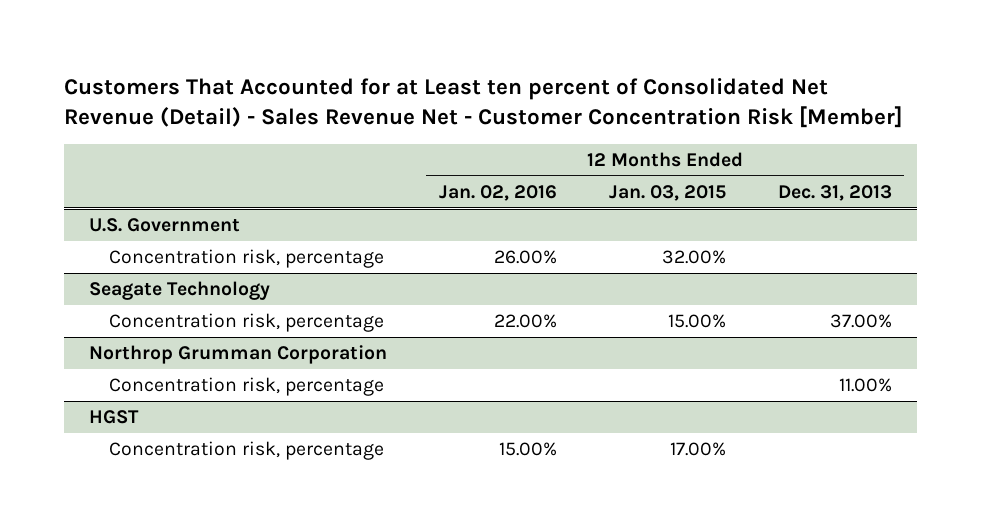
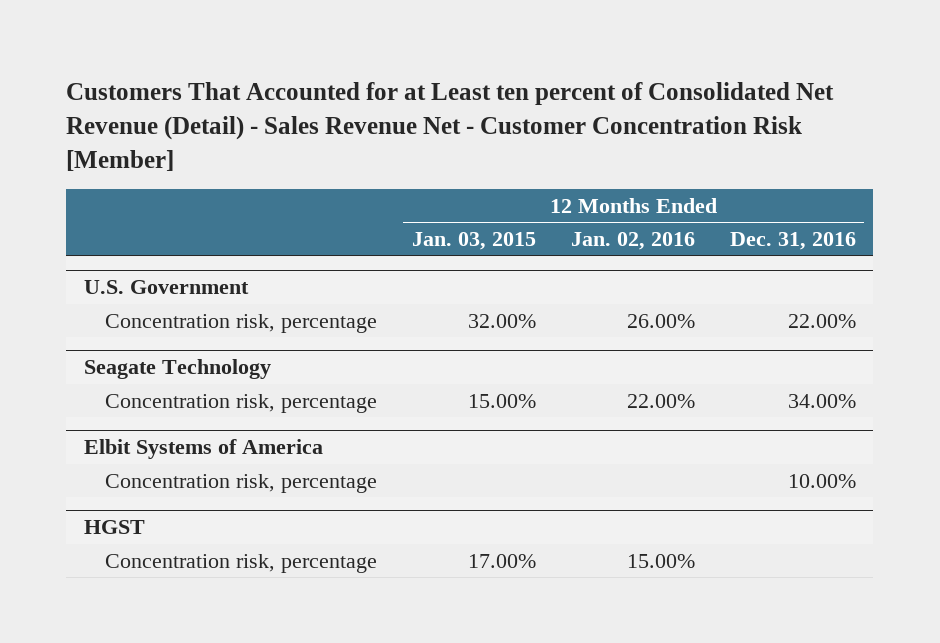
[777,184,892,201] Dec. 31, 2013 -> none
none -> [729,232,856,251] Dec. 31, 2016
[89,345,388,365] Northrop Grumman Corporation -> [83,439,323,460] Elbit Systems of America

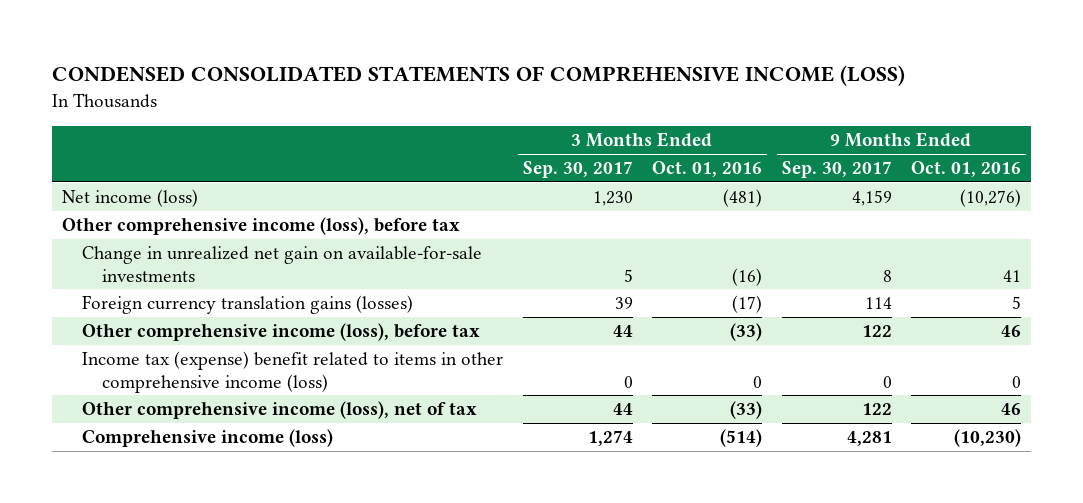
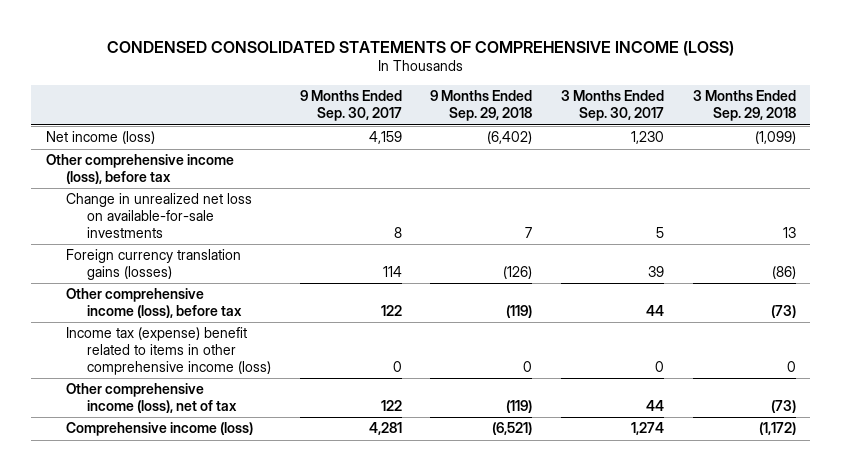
[652,161,763,178] Oct. 01, 2016 -> none
[911,161,1022,178] Oct. 01, 2016 -> none
none -> [430,90,533,122] 9 Months Ended Sep. 29, 2018
none -> [692,90,796,122] 3 Months Ended Sep. 29, 2018
[81,246,482,282] Change in unrealized net gain on available-for-sale investments -> [66,193,253,238] Change in unrealized net loss on available-for-sale investments

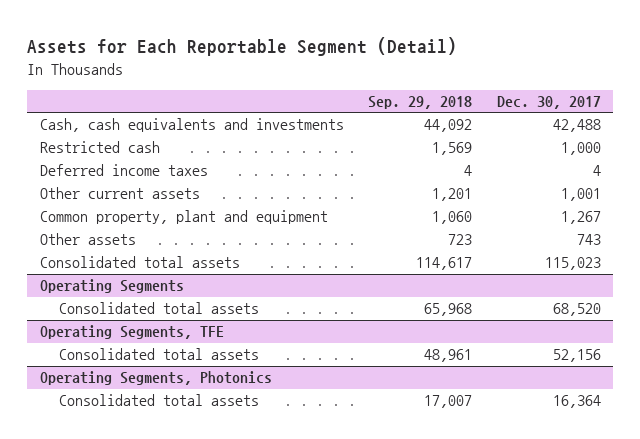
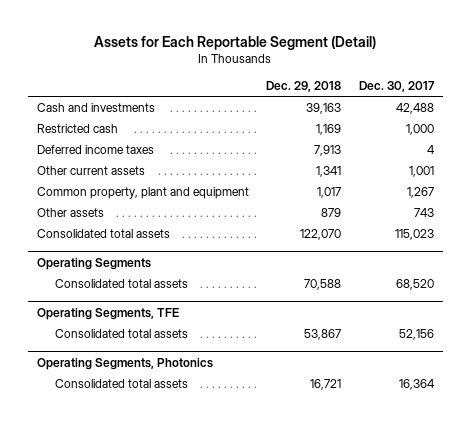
[368,96,473,110] Sep. 29, 2018 -> none
none -> [266,81,342,93] Dec. 29, 2018
[39,118,344,133] Cash, cash equivalents and investments -> [36,102,155,112] Cash and investments

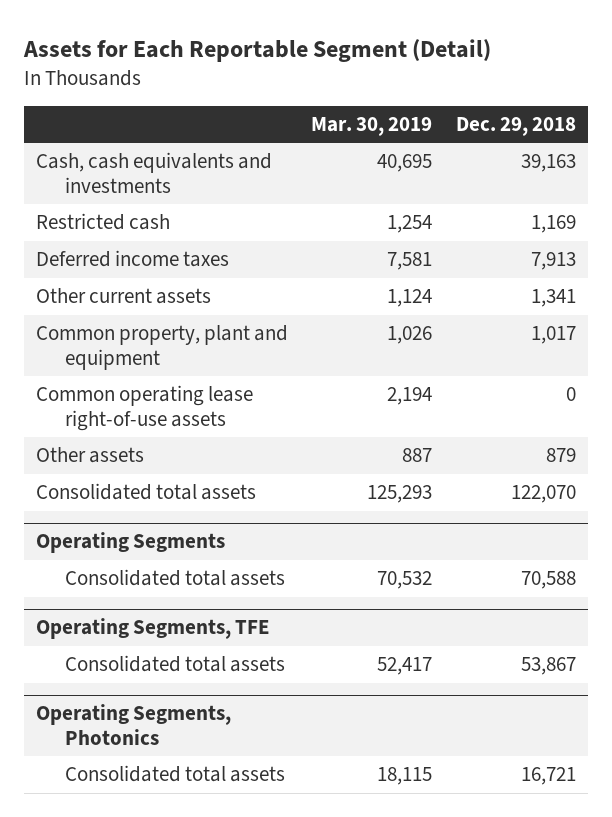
[358,81,435,93] Dec. 30, 2017 -> none
none -> [311,116,433,136] Mar. 30, 2019
[36,102,155,112] Cash and investments -> [35,152,272,193] Cash, cash equivalents and investments
none -> [35,385,253,431] Common operating lease right-of-use assets

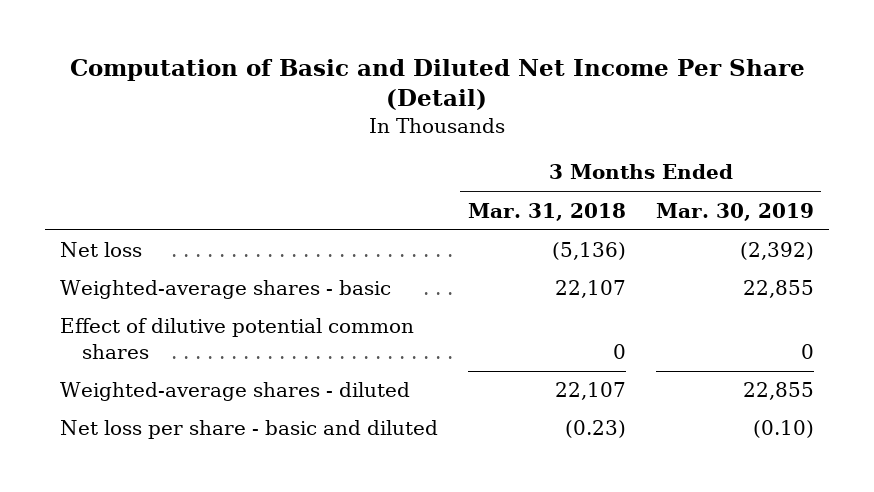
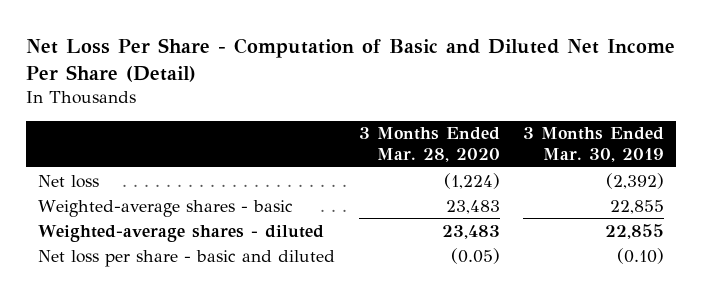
[69,58,805,111] Computation of Basic and Diluted Net Income Per Share (Detail) -> [26,38,676,82] Net Loss Per Share - Computation of Basic and Diluted Net Income Per Share (Detail)
[467,202,626,221] Mar. 31, 2018 -> none
none -> [358,127,500,162] 3 Months Ended Mar. 28, 2020
[59,318,414,359] Effect of dilutive potential common shares -> none

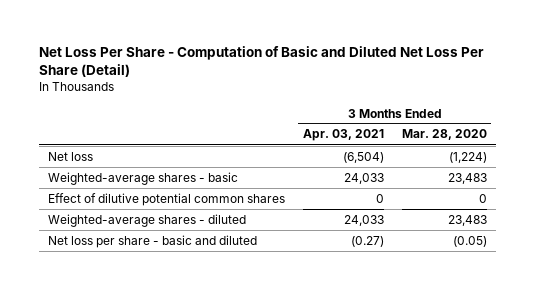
[26,38,676,82] Net Loss Per Share - Computation of Basic and Diluted Net Income Per Share (Detail) -> [38,45,484,78] Net Loss Per Share - Computation of Basic and Diluted Net Loss Per Share (Detail)
[522,127,664,162] 3 Months Ended Mar. 30, 2019 -> none
none -> [302,129,384,142] Apr. 03, 2021
none -> [47,192,285,206] Effect of dilutive potential common shares

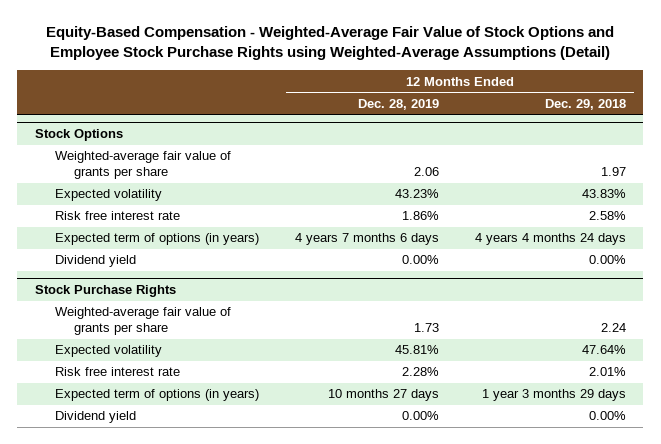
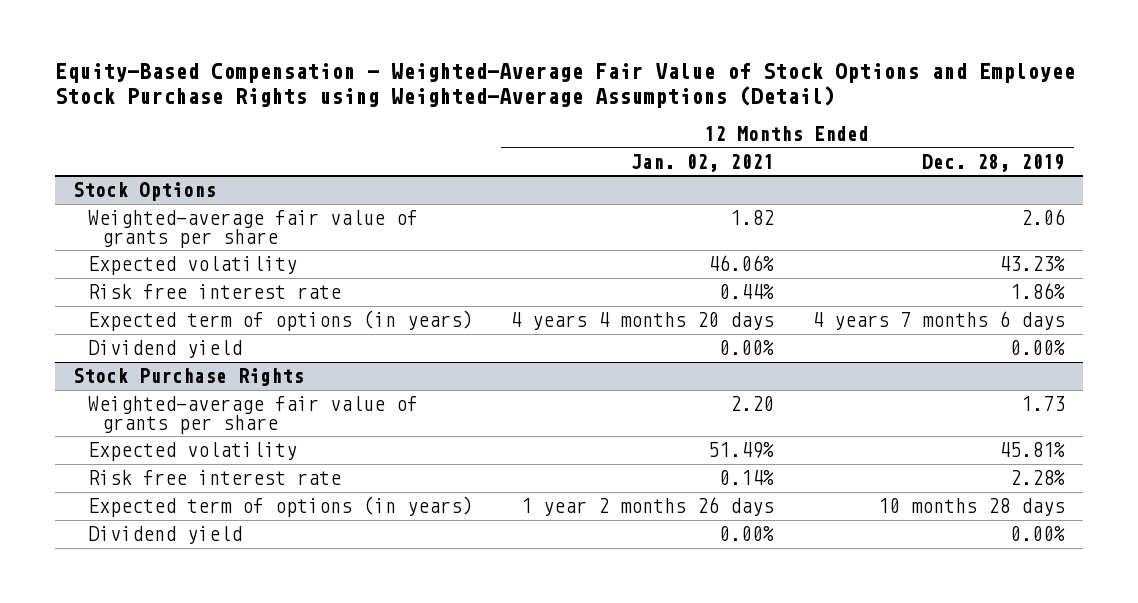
[544,98,626,110] Dec. 29, 2018 -> none
none -> [631,153,775,172] Jan. 02, 2021
[327,389,439,402] 10 months 27 days -> [877,498,1065,517] 10 months 28 days

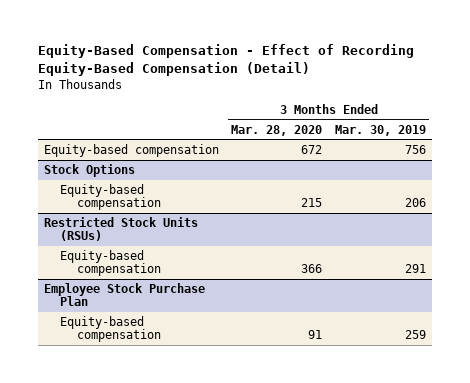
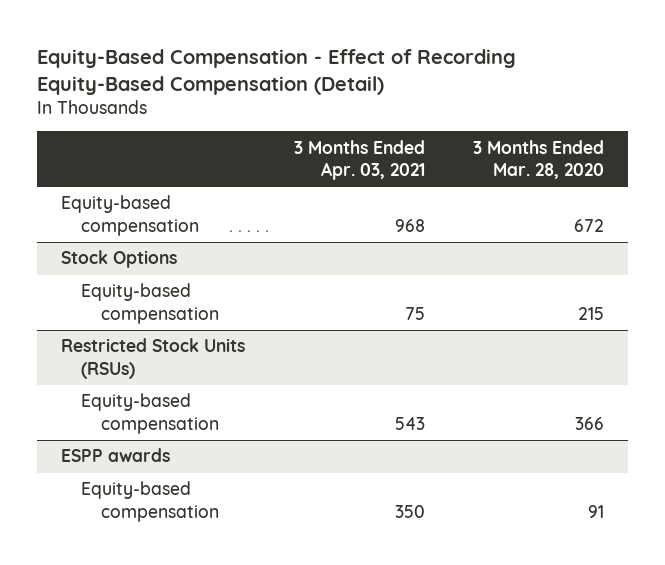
[334,124,426,136] Mar. 30, 2019 -> none
none -> [293,139,425,181] 3 Months Ended Apr. 03, 2021
[43,283,205,307] Employee Stock Purchase Plan -> [61,448,171,463] ESPP awards

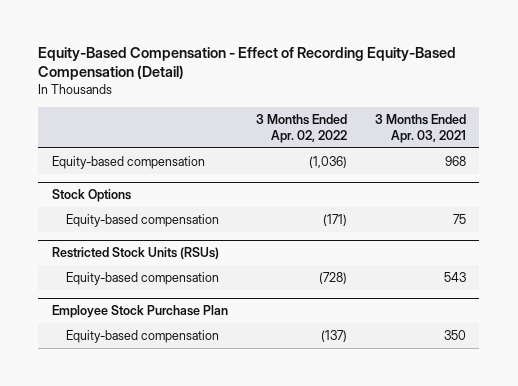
[472,139,604,180] 3 Months Ended Mar. 28, 2020 -> none
none -> [255,114,347,144] 3 Months Ended Apr. 02, 2022
[61,448,171,463] ESPP awards -> [52,305,229,319] Employee Stock Purchase Plan

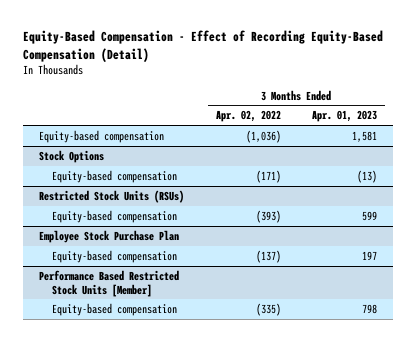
[374,114,466,144] 3 Months Ended Apr. 03, 2021 -> none
none -> [312,110,378,123] Apr. 01, 2023
[318,272,347,285] (728) -> [255,209,281,223] (393)
none -> [38,269,179,297] Performance Based Restricted Stock Units [Member]
none -> [51,302,177,316] Equity-based compensation

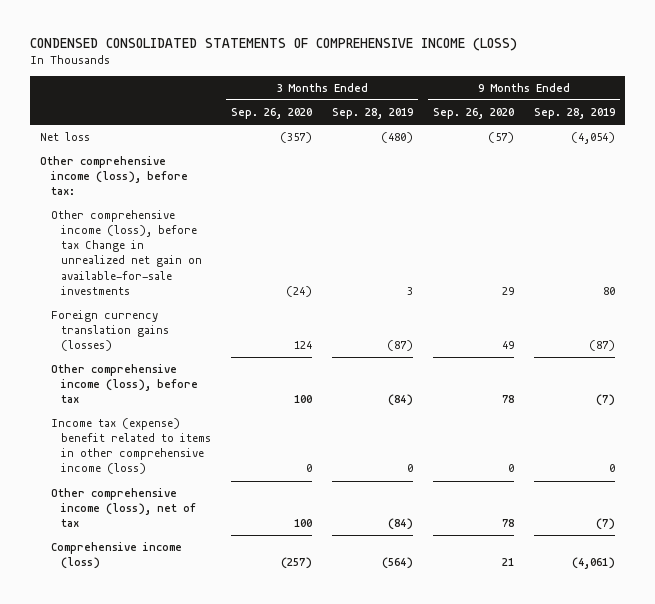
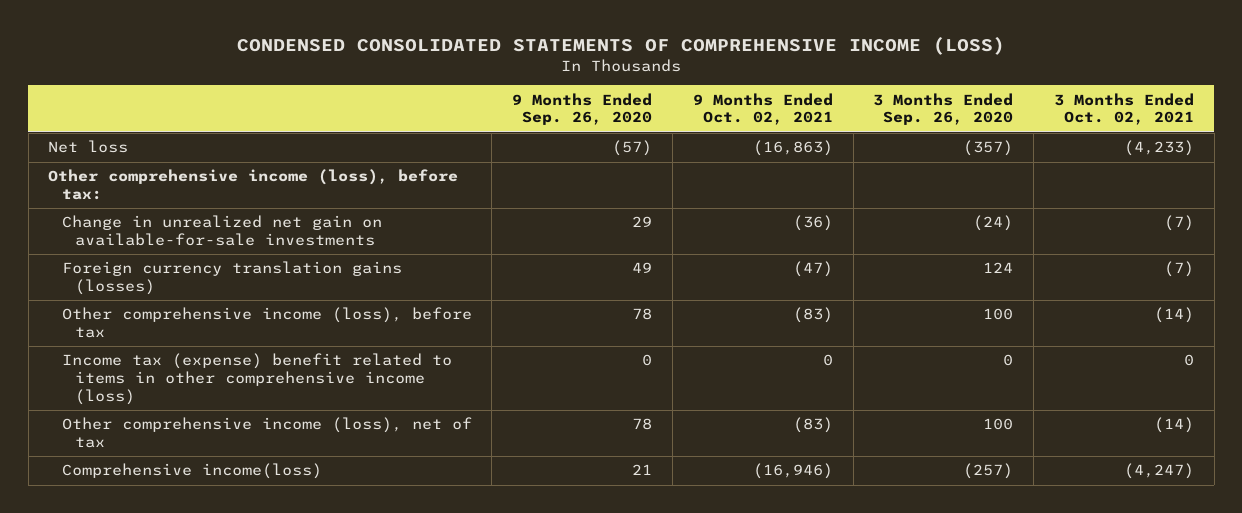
[332,108,414,120] Sep. 28, 2019 -> none
[534,108,616,120] Sep. 28, 2019 -> none
none -> [692,92,833,126] 9 Months Ended Oct. 02, 2021
none -> [1054,92,1195,126] 3 Months Ended Oct. 02, 2021
[50,210,203,295] Other comprehensive income (loss), before tax Change in unrealized net gain on available-for-sale investments -> [61,215,382,247] Change in unrealized net gain on available-for-sale investments
[50,542,182,570] Comprehensive income (loss) -> [61,463,322,480] Comprehensive income(loss)

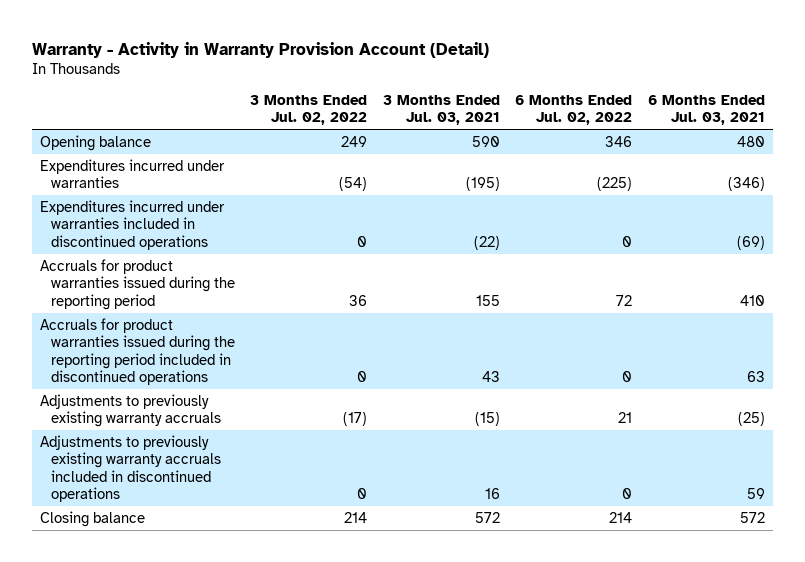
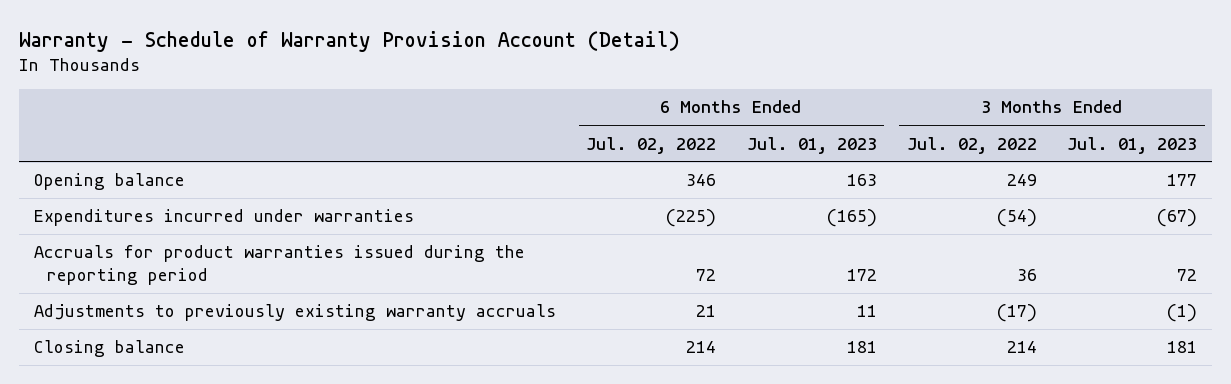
[32,41,490,58] Warranty - Activity in Warranty Provision Account (Detail) -> [18,30,680,52] Warranty - Schedule of Warranty Provision Account (Detail)
[382,94,500,126] 3 Months Ended Jul. 03, 2021 -> none
[648,94,766,126] 6 Months Ended Jul. 03, 2021 -> none
none -> [746,136,877,154] Jul. 01, 2023
none -> [1066,136,1197,154] Jul. 01, 2023
[40,199,226,250] Expenditures incurred under warranties included in discontinued operations -> none
[40,317,235,386] Accruals for product warranties issued during the reporting period included in discontinued operations -> none
[40,434,221,503] Adjustments to previously existing warranty accruals included in discontinued operations -> none

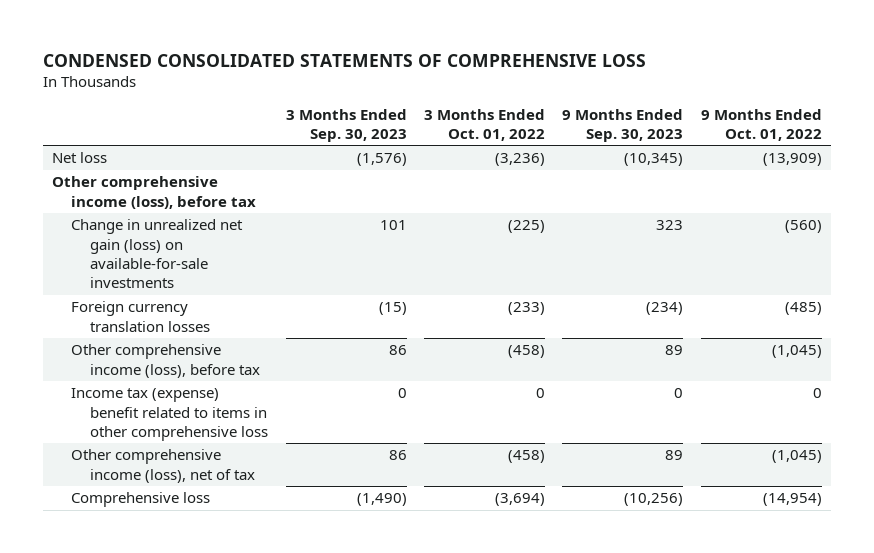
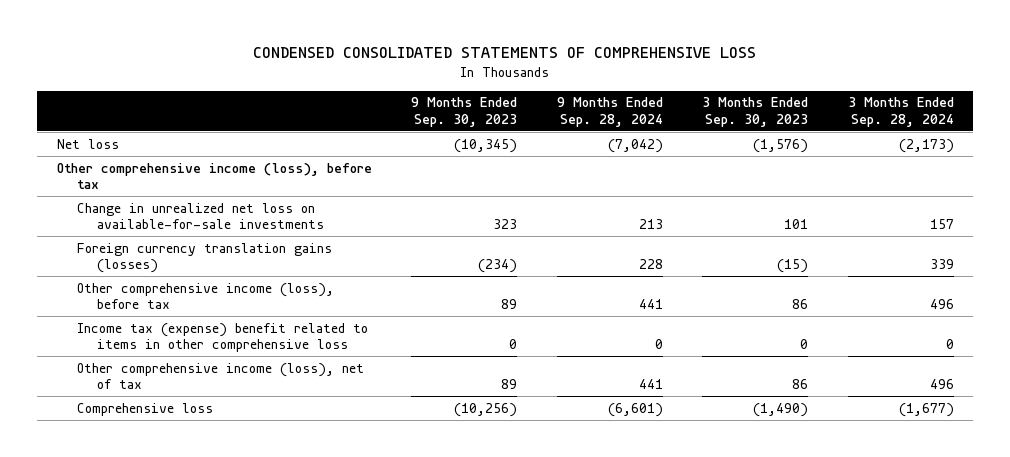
[423,108,545,141] 3 Months Ended Oct. 01, 2022 -> none
[700,108,822,141] 9 Months Ended Oct. 01, 2022 -> none
none -> [556,97,663,127] 9 Months Ended Sep. 28, 2024
none -> [847,97,954,127] 3 Months Ended Sep. 28, 2024
[71,219,244,289] Change in unrealized net gain (loss) on available-for-sale investments -> [76,202,324,230] Change in unrealized net loss on available-for-sale investments
[71,301,211,332] Foreign currency translation losses -> [76,242,332,274] Foreign currency translation gains (losses)

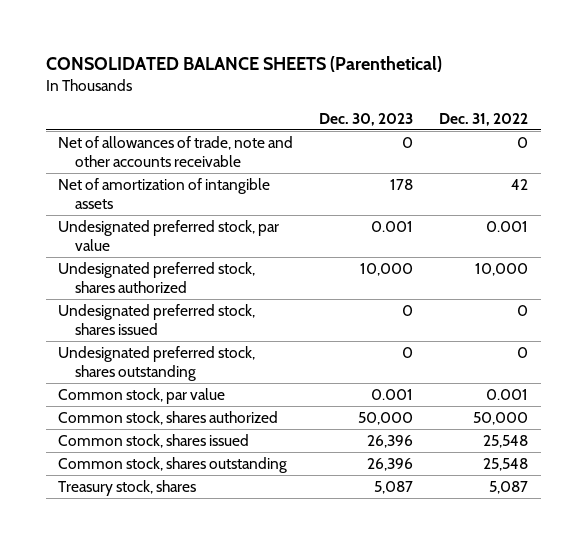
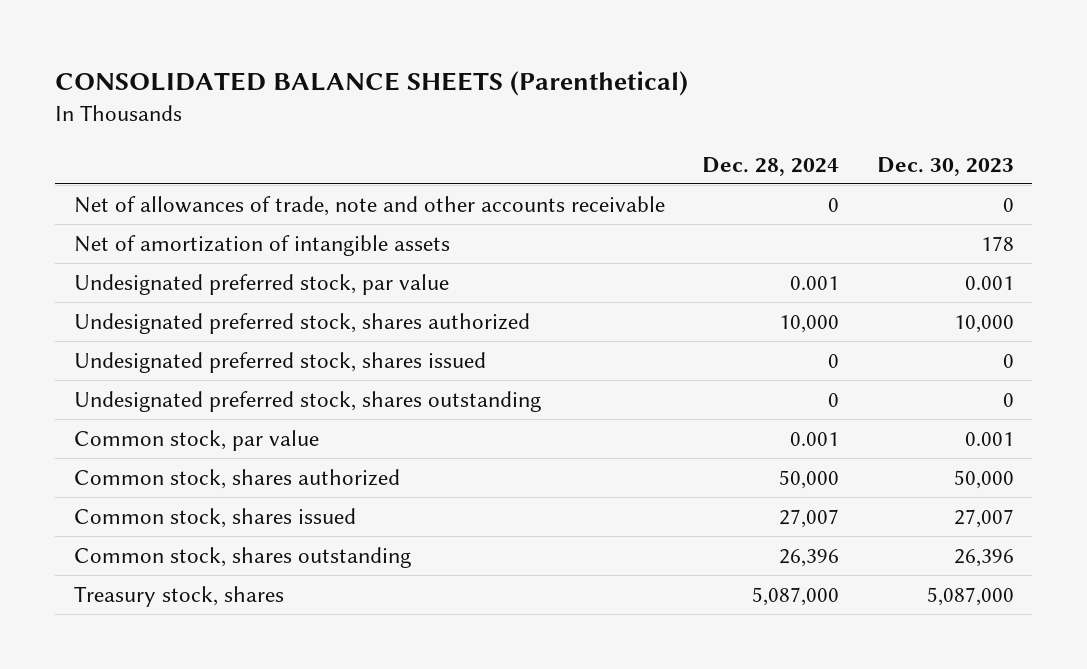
[439,112,529,126] Dec. 31, 2022 -> none
none -> [702,156,840,176] Dec. 28, 2024
[367,434,414,448] 26,396 -> [953,509,1014,529] 27,007
[374,480,414,494] 5,087 -> [926,587,1014,607] 5,087,000

